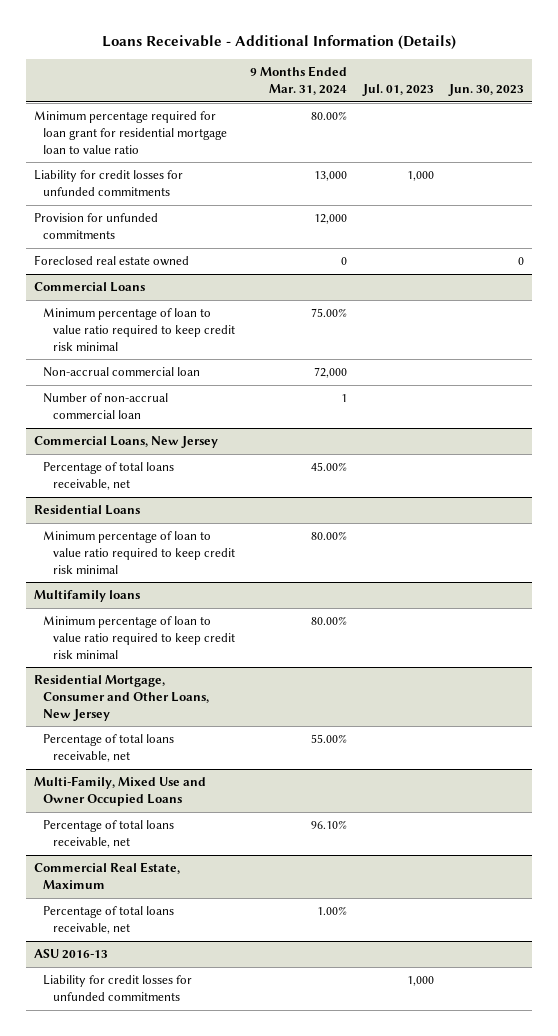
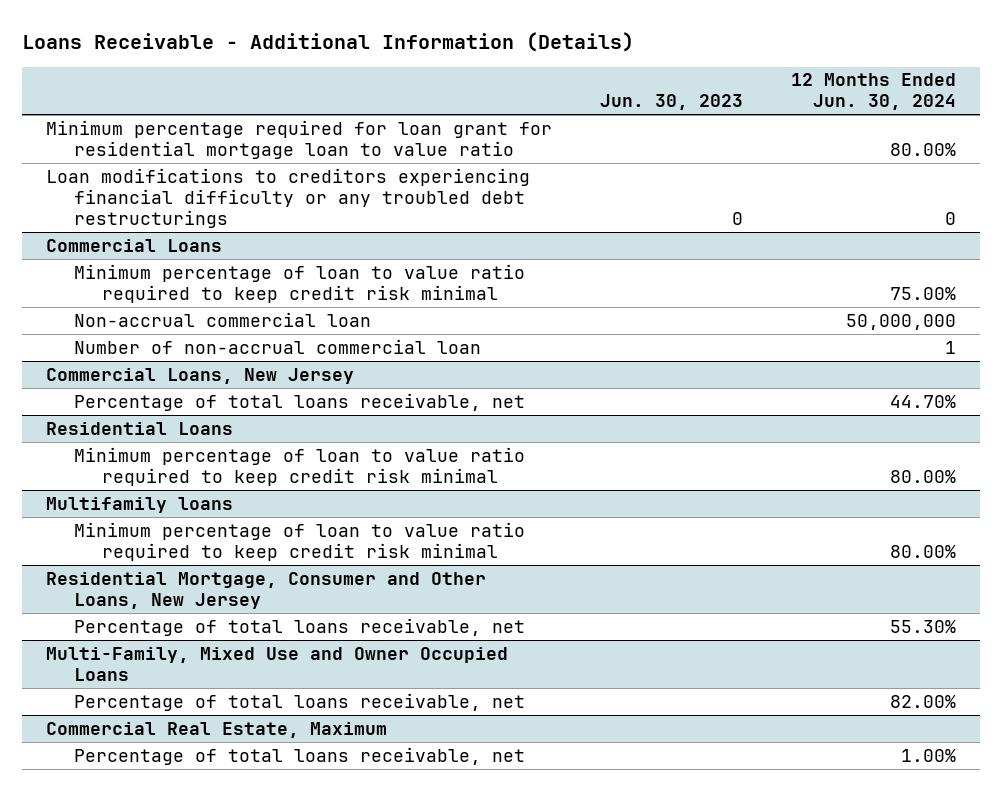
[250,66,348,95] 9 Months Ended Mar. 31, 2024 -> none
[361,83,434,96] Jul. 01, 2023 -> none
none -> [791,73,957,111] 12 Months Ended Jun. 30, 2024
[33,170,183,196] Liability for credit losses for unfunded commitments -> none
[33,213,158,239] Provision for unfunded commitments -> none
[33,255,189,267] Foreclosed real estate owned -> none
none -> [45,167,530,228] Loan modifications to creditors experiencing financial difficulty or any troubled debt restructurings
[33,949,108,960] ASU 2016-13 -> none
[43,975,193,1001] Liability for credit losses for unfunded commitments -> none

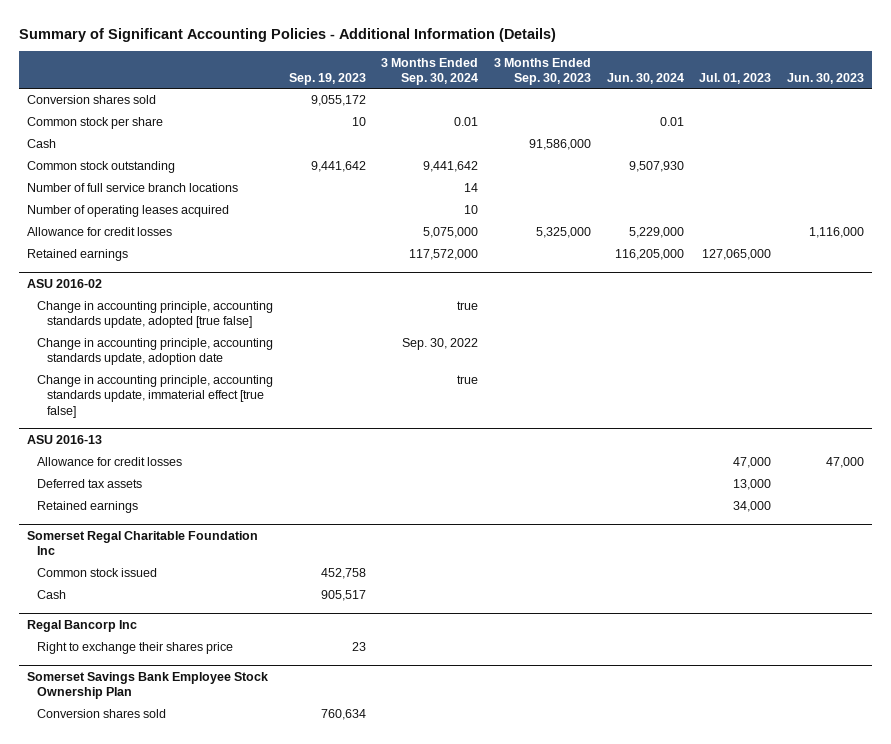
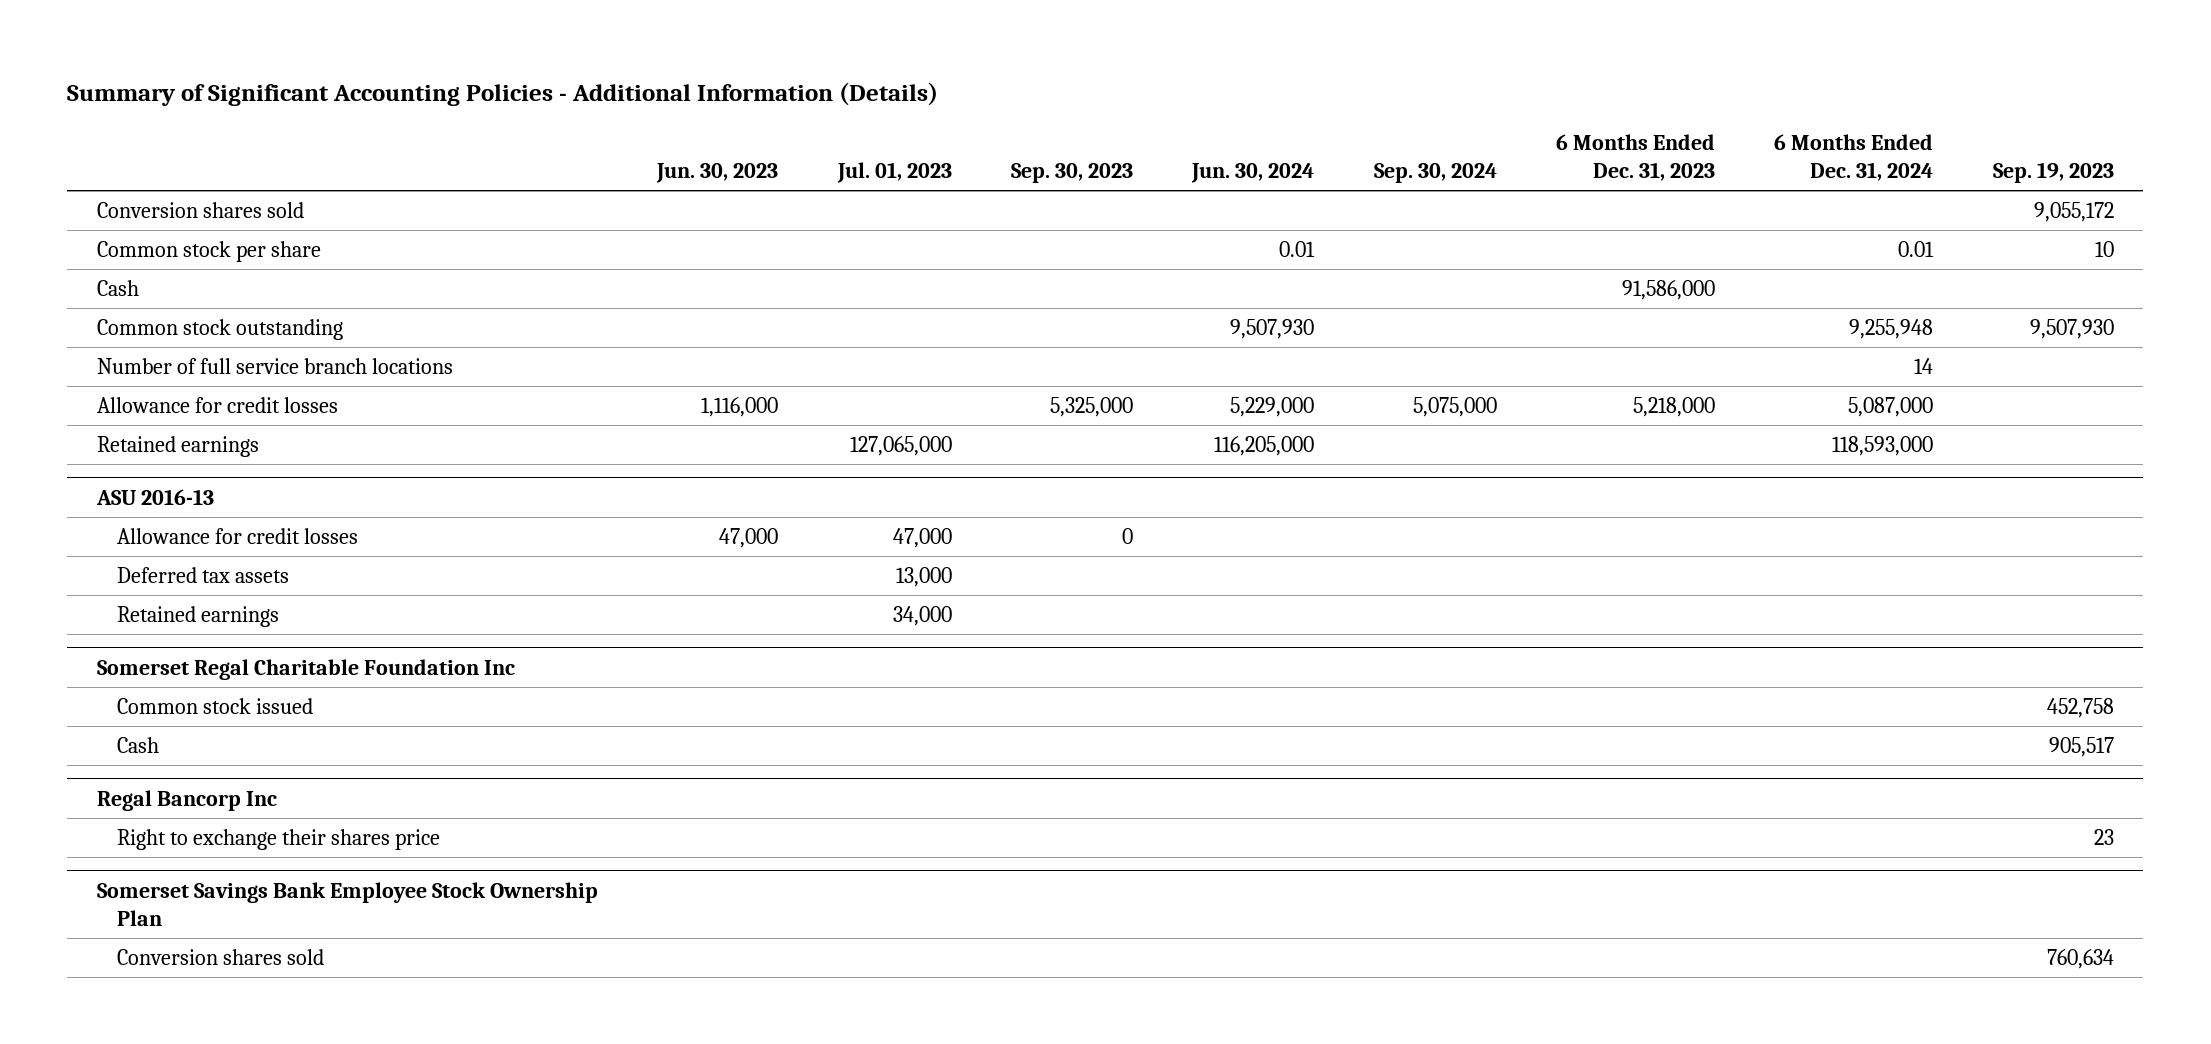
[381,57,479,85] 3 Months Ended Sep. 30, 2024 -> none
[493,57,591,85] 3 Months Ended Sep. 30, 2023 -> none
none -> [1010,163,1133,184] Sep. 30, 2023
none -> [1373,163,1497,184] Sep. 30, 2024
none -> [1555,134,1715,182] 6 Months Ended Dec. 31, 2023
none -> [1774,134,1934,182] 6 Months Ended Dec. 31, 2024
[310,161,366,173] 9,441,642 -> [2029,318,2114,339] 9,507,930
[26,205,229,218] Number of operating leases acquired -> none
[26,278,102,288] ASU 2016-02 -> none
[37,301,274,329] Change in accounting principle, accounting standards update, adopted [true false] -> none
[37,338,274,366] Change in accounting principle, accounting standards update, adoption date -> none
[37,375,274,418] Change in accounting principle, accounting standards update, immaterial effect [true false] -> none

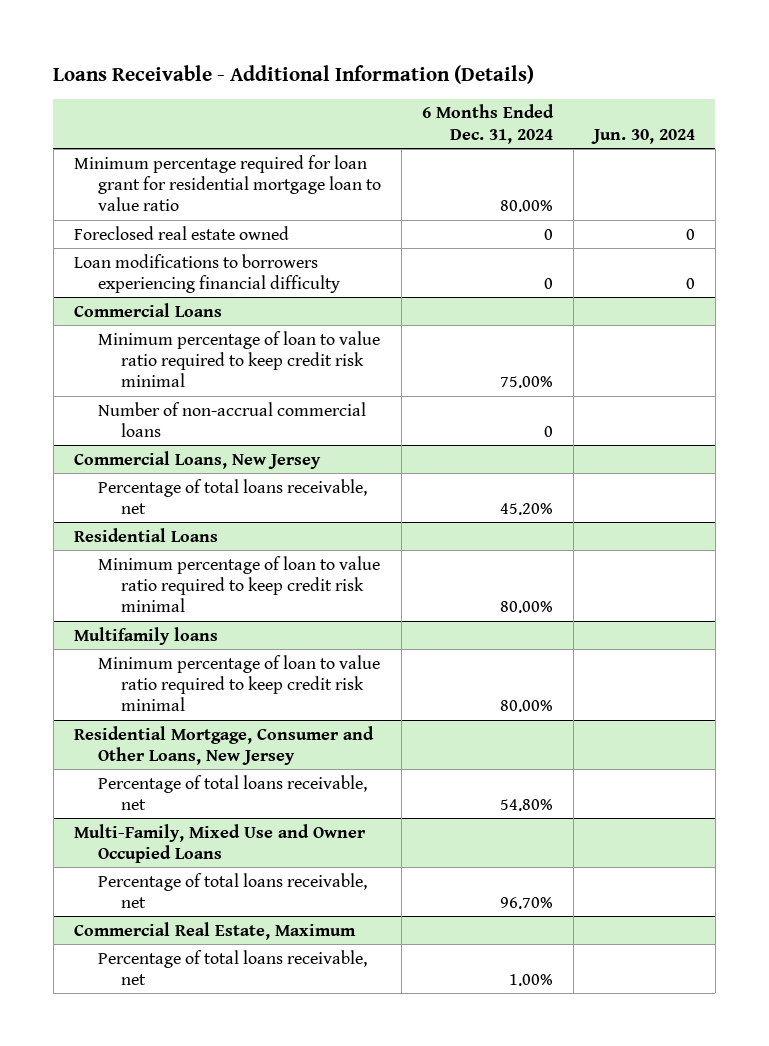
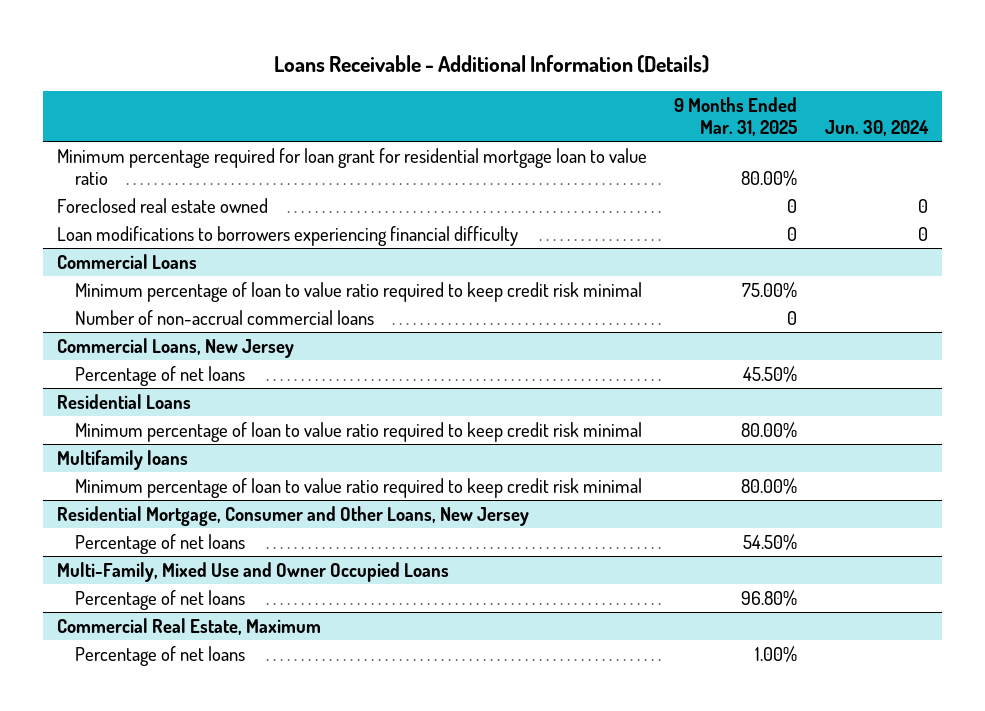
[421,104,554,144] 6 Months Ended Dec. 31, 2024 -> none
none -> [674,96,798,136] 9 Months Ended Mar. 31, 2025
[97,478,367,514] Percentage of total loans receivable, net -> [74,365,245,386] Percentage of net loans
[97,774,367,810] Percentage of total loans receivable, net -> [74,533,245,554] Percentage of net loans
[97,872,367,908] Percentage of total loans receivable, net -> [74,589,245,610] Percentage of net loans
[97,949,367,985] Percentage of total loans receivable, net -> [74,645,245,666] Percentage of net loans

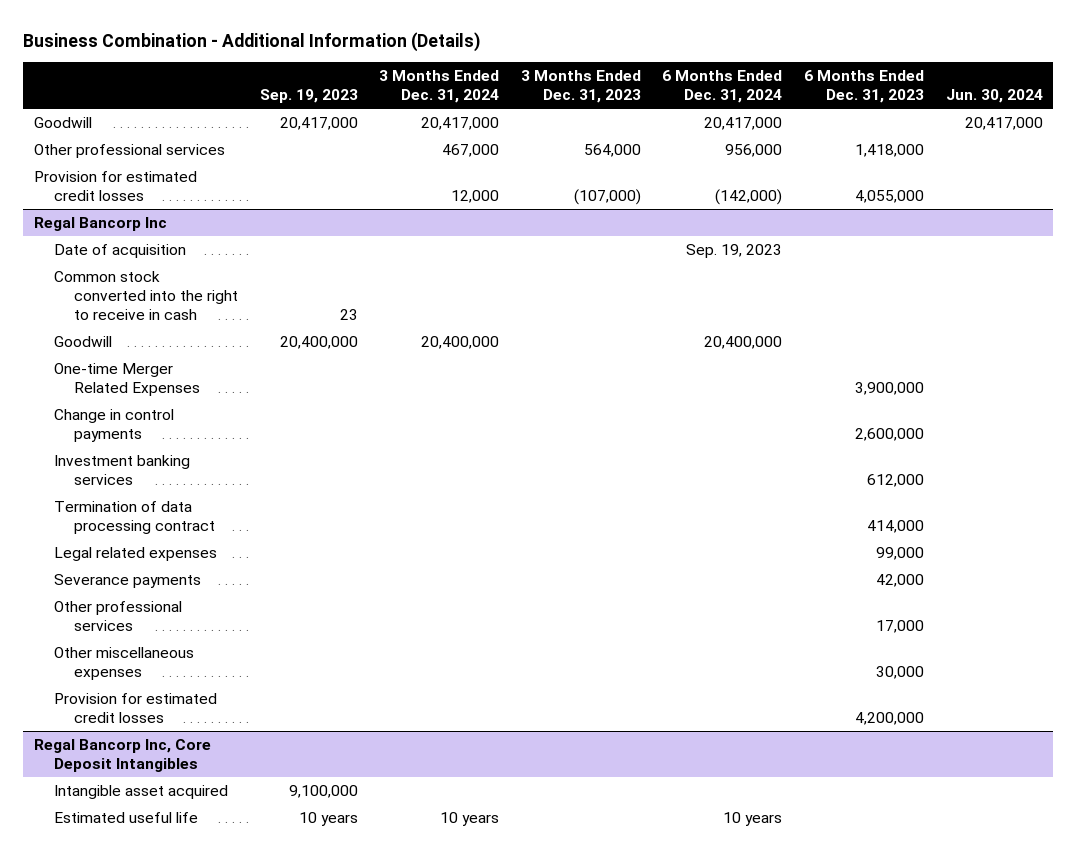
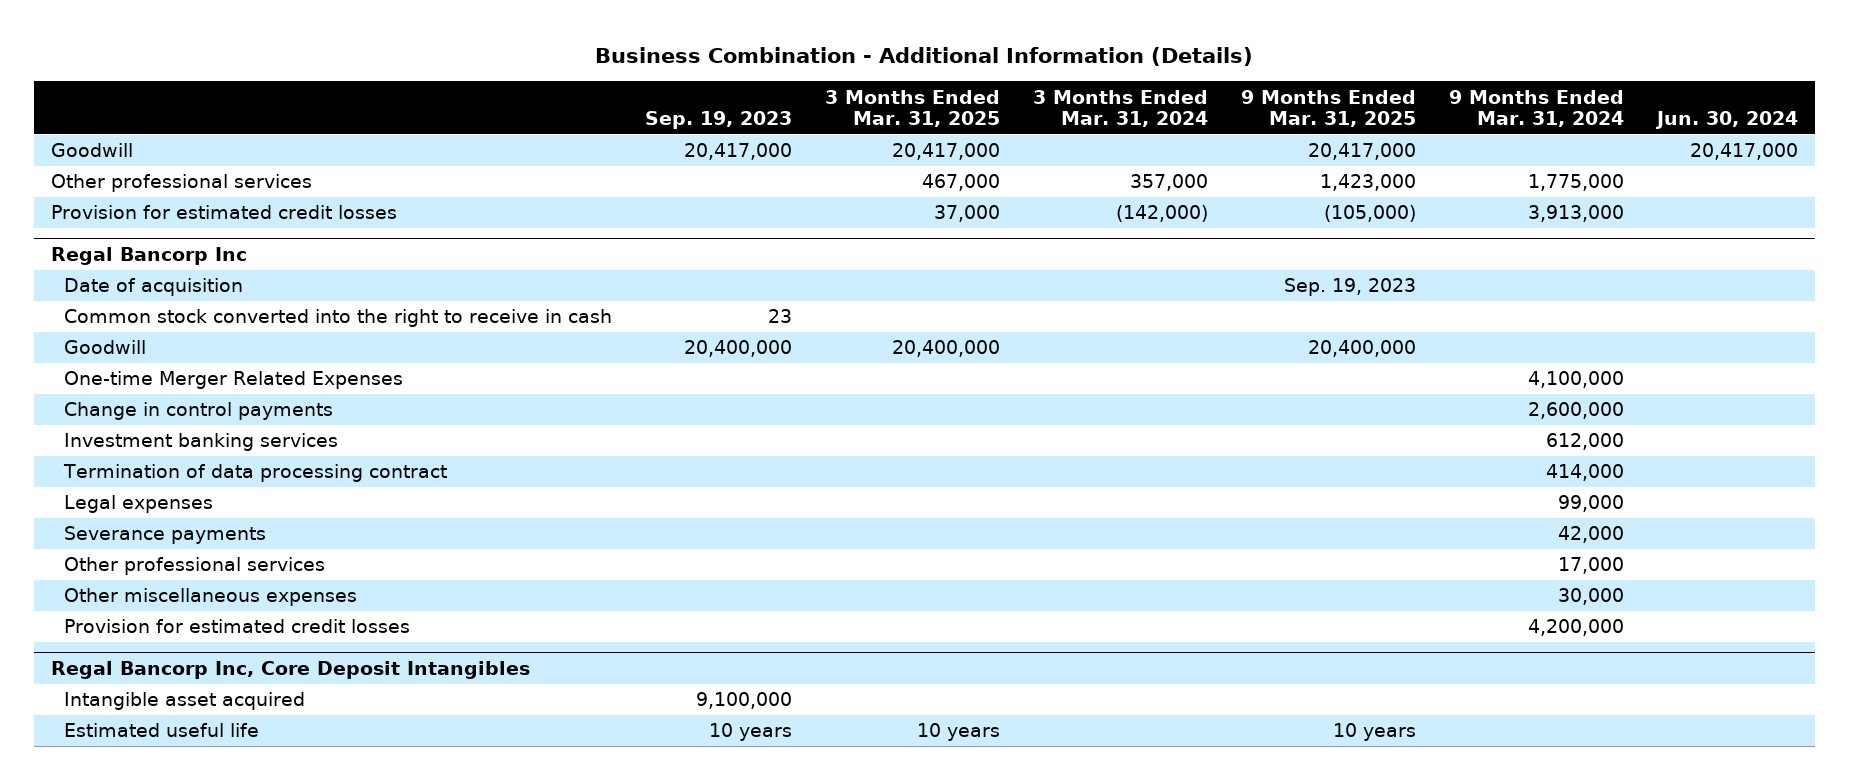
[379,70,500,104] 3 Months Ended Dec. 31, 2024 -> none
[520,70,641,104] 3 Months Ended Dec. 31, 2023 -> none
[662,70,783,104] 6 Months Ended Dec. 31, 2024 -> none
[803,70,924,104] 6 Months Ended Dec. 31, 2023 -> none
none -> [825,89,1001,128] 3 Months Ended Mar. 31, 2025
none -> [1033,89,1209,128] 3 Months Ended Mar. 31, 2024
none -> [1241,89,1417,128] 9 Months Ended Mar. 31, 2025
none -> [1449,89,1625,128] 9 Months Ended Mar. 31, 2024
[53,547,217,562] Legal related expenses -> [63,495,213,514] Legal expenses

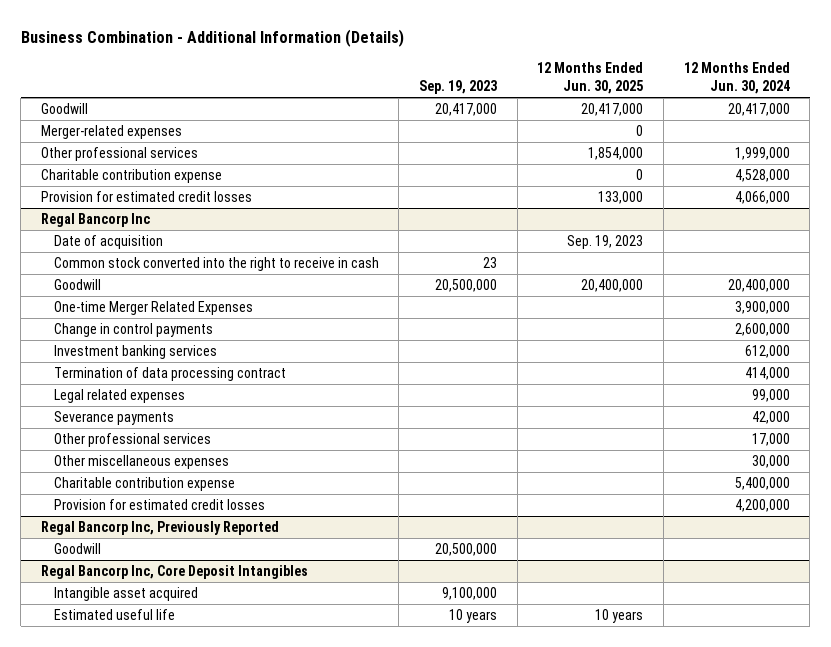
[825,89,1001,128] 3 Months Ended Mar. 31, 2025 -> none
[1033,89,1209,128] 3 Months Ended Mar. 31, 2024 -> none
[1241,89,1417,128] 9 Months Ended Mar. 31, 2025 -> none
[1449,89,1625,128] 9 Months Ended Mar. 31, 2024 -> none
[1655,111,1799,130] Jun. 30, 2024 -> none
none -> [537,61,644,94] 12 Months Ended Jun. 30, 2025
none -> [683,61,790,94] 12 Months Ended Jun. 30, 2024
none -> [41,125,183,140] Merger-related expenses
none -> [41,169,223,184] Charitable contribution expense
[684,340,793,358] 20,400,000 -> [434,279,497,293] 20,500,000
[63,495,213,514] Legal expenses -> [53,389,185,404] Legal related expenses
none -> [53,477,235,492] Charitable contribution expense
none -> [41,521,280,536] Regal Bancorp Inc, Previously Reported
none -> [53,543,101,555] Goodwill

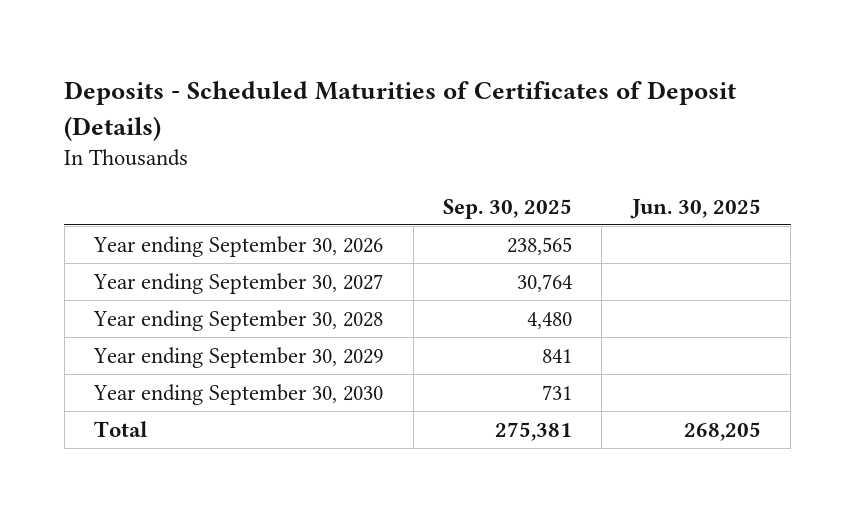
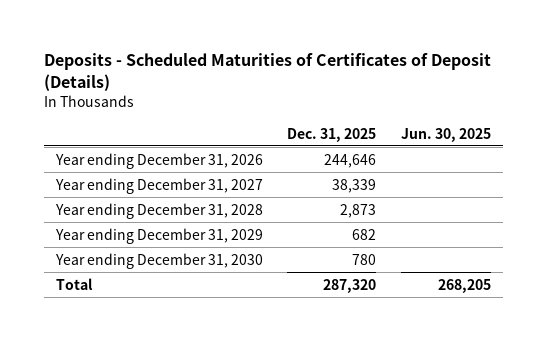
[443,198,573,219] Sep. 30, 2025 -> none
none -> [287,127,377,142] Dec. 31, 2025
[93,235,384,257] Year ending September 30, 2026 -> [55,152,264,169] Year ending December 31, 2026
[93,272,384,294] Year ending September 30, 2027 -> [55,177,264,194] Year ending December 31, 2027
[93,309,384,331] Year ending September 30, 2028 -> [55,202,264,219] Year ending December 31, 2028
[93,346,384,368] Year ending September 30, 2029 -> [55,227,264,244] Year ending December 31, 2029
[93,383,384,405] Year ending September 30, 2030 -> [55,252,264,269] Year ending December 31, 2030

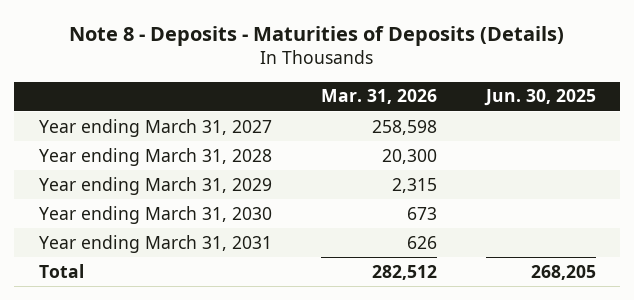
[44,52,492,91] Deposits - Scheduled Maturities of Certificates of Deposit (Details) -> [69,26,565,47] Note 8 - Deposits - Maturities of Deposits (Details)
[287,127,377,142] Dec. 31, 2025 -> none
none -> [320,89,437,105] Mar. 31, 2026
[55,152,264,169] Year ending December 31, 2026 -> [38,118,272,137] Year ending March 31, 2027
[55,177,264,194] Year ending December 31, 2027 -> [38,147,272,166] Year ending March 31, 2028
[55,202,264,219] Year ending December 31, 2028 -> [38,176,272,195] Year ending March 31, 2029
[55,227,264,244] Year ending December 31, 2029 -> [38,205,272,224] Year ending March 31, 2030
[55,252,264,269] Year ending December 31, 2030 -> [38,234,272,253] Year ending March 31, 2031

